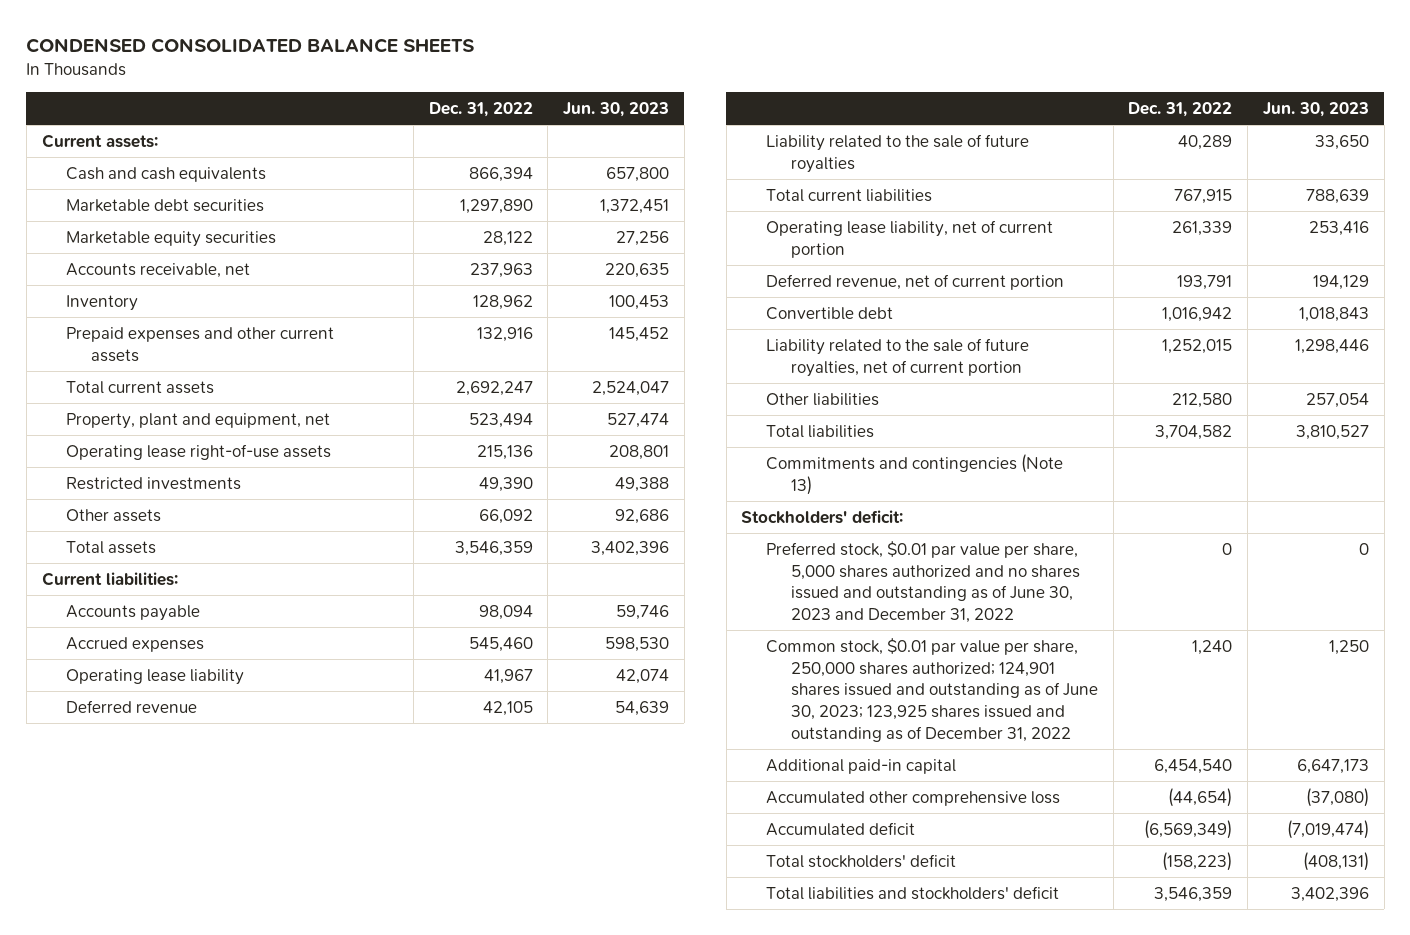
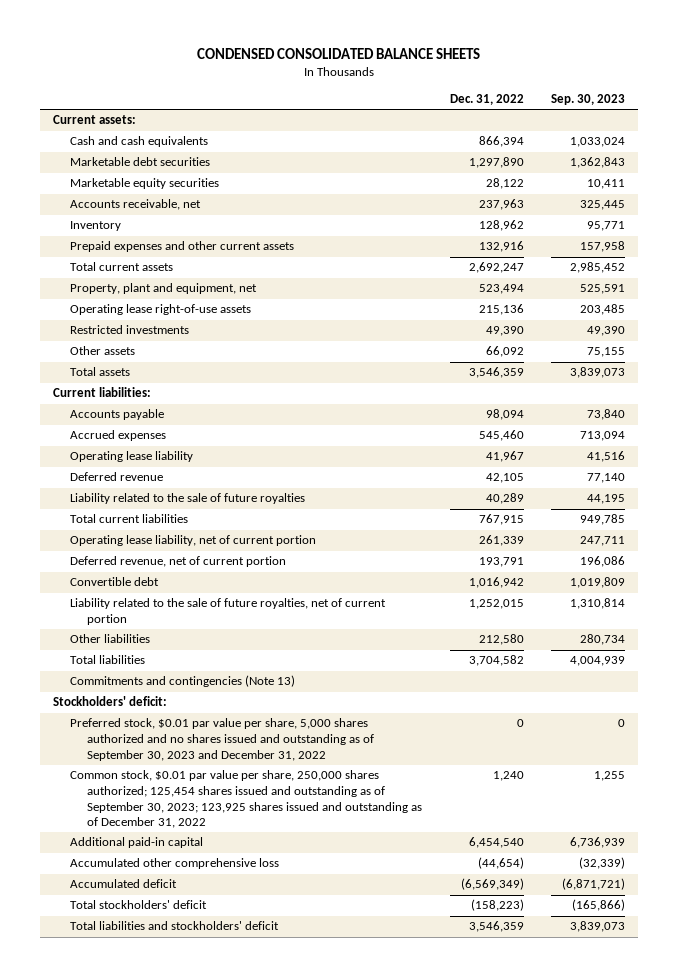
[562,101,669,117] Jun. 30, 2023 -> none
none -> [550,94,625,106] Sep. 30, 2023
[766,540,1080,623] Preferred stock, $0.01 par value per share, 5,000 shares authorized and no shares issued and outstanding as of June 30, 2023 and December 31, 2022 -> [70,718,375,761] Preferred stock, $0.01 par value per share, 5,000 shares authorized and no shares issued and outstanding as of September 30, 2023 and December 31, 2022
[766,637,1098,742] Common stock, $0.01 par value per share, 250,000 shares authorized; 124,901 shares issued and outstanding as of June 30, 2023; 123,925 shares issued and outstanding as of December 31, 2022 -> [70,770,423,829] Common stock, $0.01 par value per share, 250,000 shares authorized; 125,454 shares issued and outstanding as of September 30, 2023; 123,925 shares issued and outstanding as of December 31, 2022

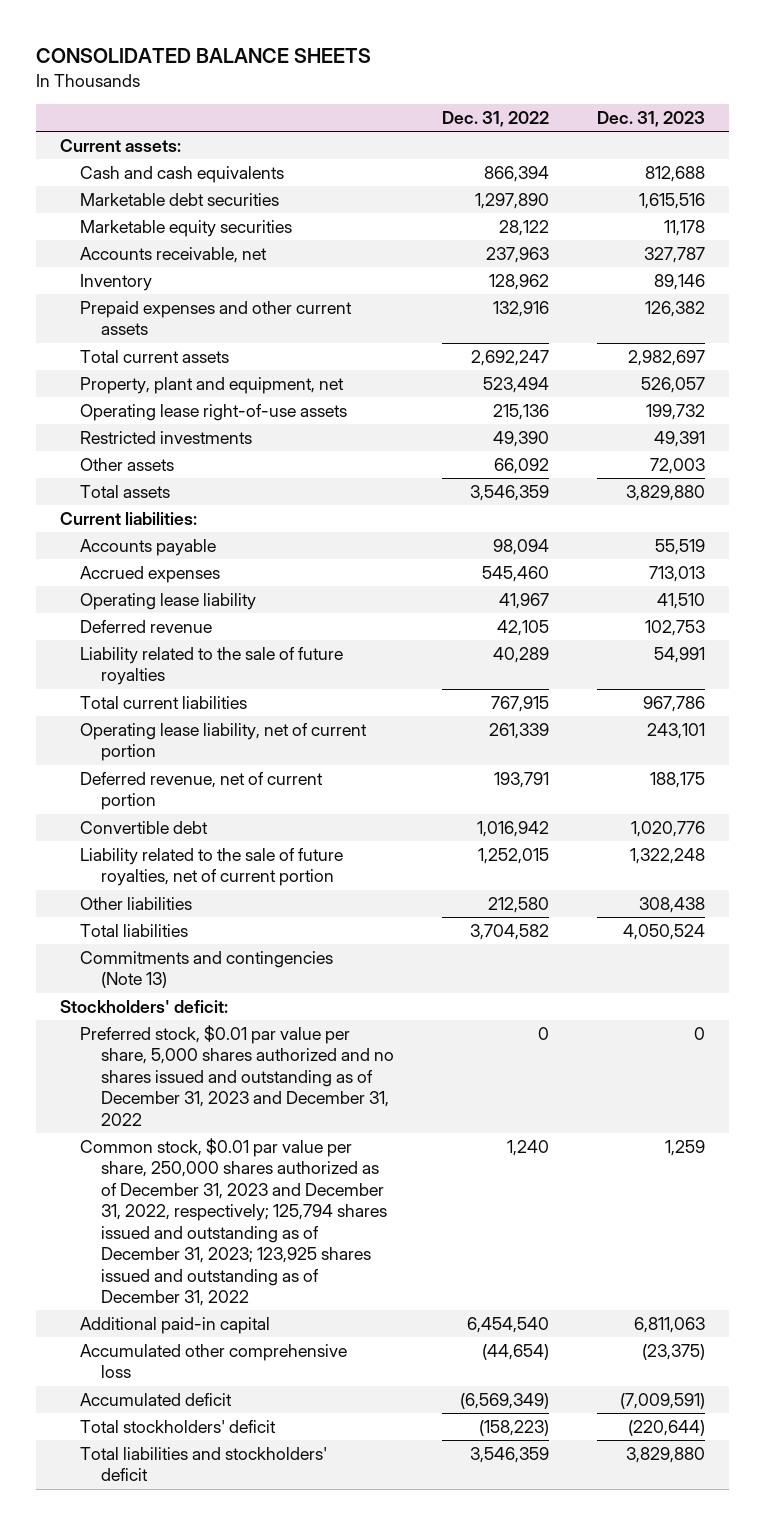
[196,48,480,60] CONDENSED CONSOLIDATED BALANCE SHEETS -> [35,48,371,64] CONSOLIDATED BALANCE SHEETS
[550,94,625,106] Sep. 30, 2023 -> none
none -> [597,111,706,128] Dec. 31, 2023
[70,718,375,761] Preferred stock, $0.01 par value per share, 5,000 shares authorized and no shares issued and outstanding as of September 30, 2023 and December 31, 2022 -> [80,1024,394,1126] Preferred stock, $0.01 par value per share, 5,000 shares authorized and no shares issued and outstanding as of December 31, 2023 and December 31, 2022
[70,770,423,829] Common stock, $0.01 par value per share, 250,000 shares authorized; 125,454 shares issued and outstanding as of September 30, 2023; 123,925 shares issued and outstanding as of December 31, 2022 -> [80,1137,387,1306] Common stock, $0.01 par value per share, 250,000 shares authorized as of December 31, 2023 and December 31, 2022, respectively; 125,794 shares issued and outstanding as of December 31, 2023; 123,925 shares issued and outstanding as of December 31, 2022

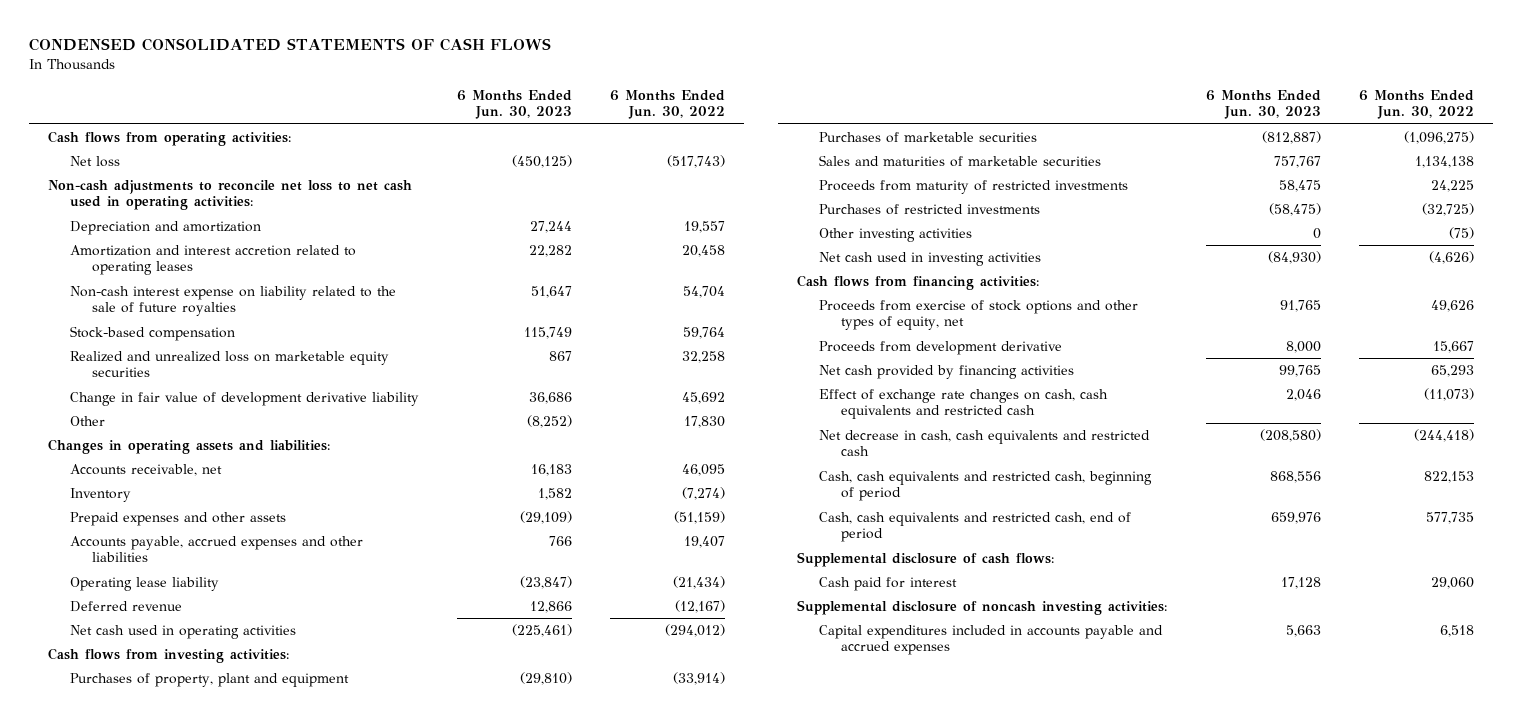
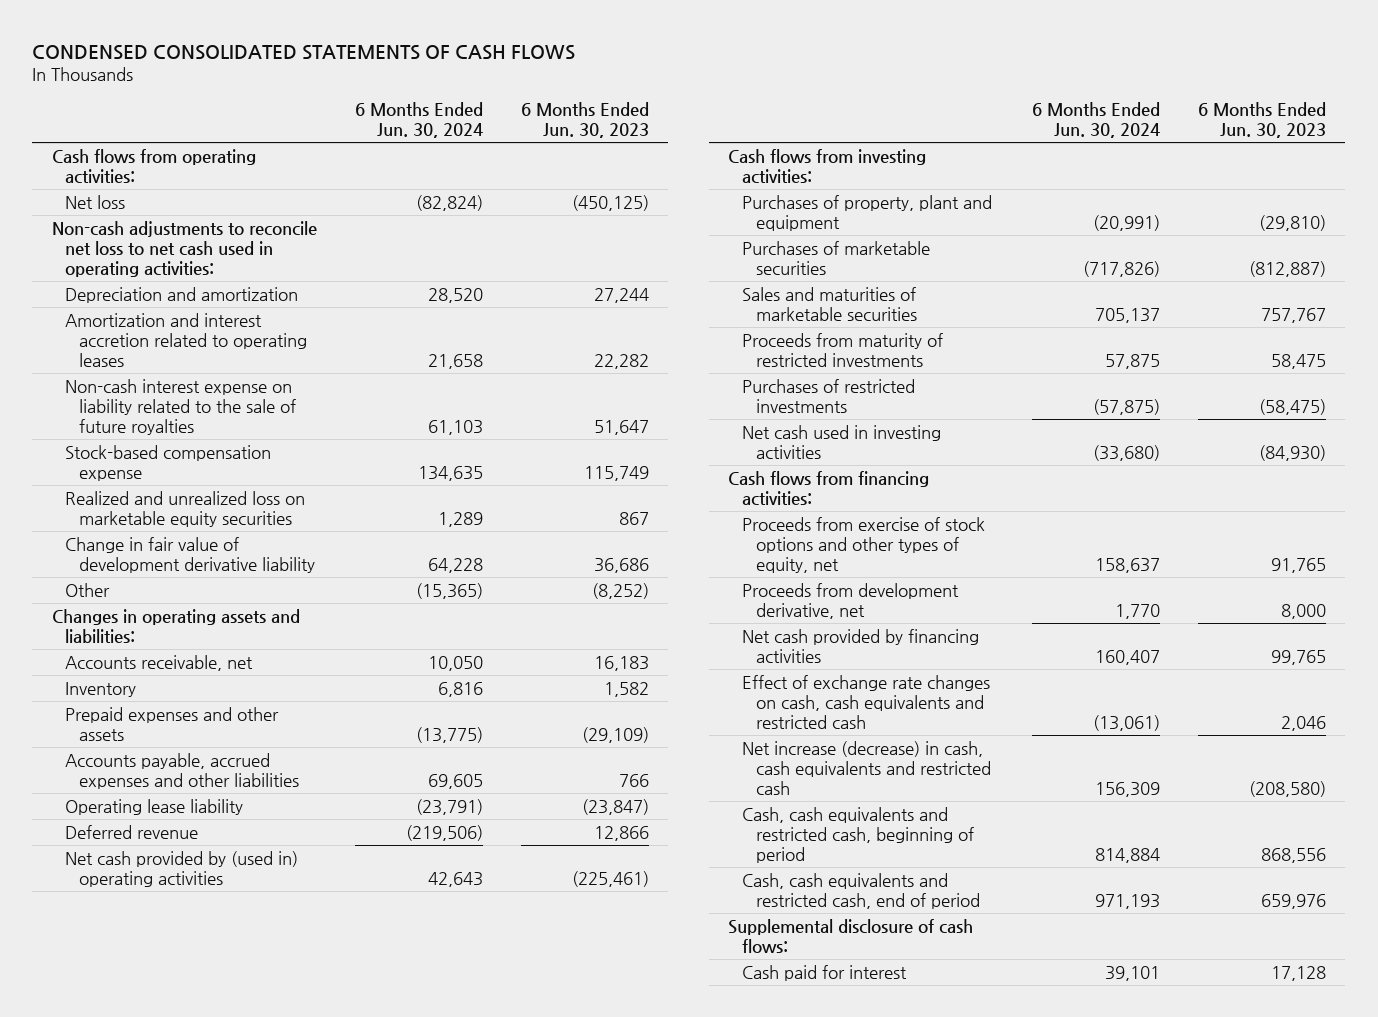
[609,89,725,120] 6 Months Ended Jun. 30, 2022 -> none
none -> [354,101,483,138] 6 Months Ended Jun. 30, 2024
[69,325,235,341] Stock-based compensation -> [65,444,272,481] Stock-based compensation expense
[69,624,296,639] Net cash used in operating activities -> [65,850,299,887] Net cash provided by (used in) operating activities
[819,227,973,242] Other investing activities -> none
[819,340,1063,355] Proceeds from development derivative -> [742,582,960,619] Proceeds from development derivative, net
[819,429,1151,457] Net decrease in cash, cash equivalents and restricted cash -> [742,740,991,795] Net increase (decrease) in cash, cash equivalents and restricted cash
[797,599,1168,615] Supplemental disclosure of noncash investing activities: -> none
[819,624,1164,656] Capital expenditures included in accounts payable and accrued expenses -> none

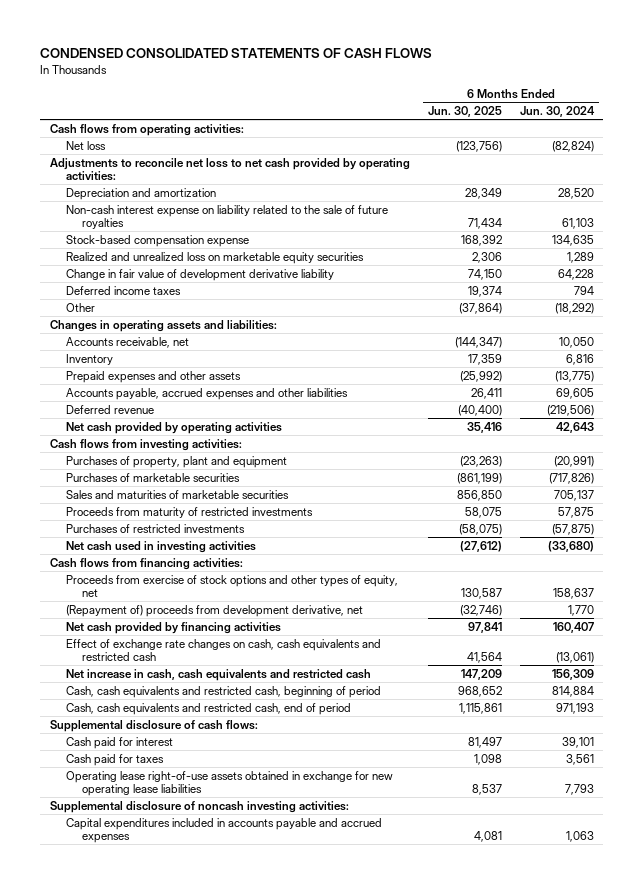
[521,101,650,138] 6 Months Ended Jun. 30, 2023 -> none
none -> [427,106,502,118] Jun. 30, 2025
[51,220,317,277] Non-cash adjustments to reconcile net loss to net cash used in operating activities: -> [49,157,410,182] Adjustments to reconcile net loss to net cash provided by operating activities:
[65,312,307,367] Amortization and interest accretion related to operating leases -> none
none -> [65,285,181,295] Deferred income taxes
[415,582,483,599] (15,365) -> [555,302,595,314] (18,292)
[65,798,244,815] Operating lease liability -> none
[65,850,299,887] Net cash provided by (used in) operating activities -> [65,421,282,434] Net cash provided by operating activities
[742,582,960,619] Proceeds from development derivative, net -> [65,604,363,617] (Repayment of) proceeds from development derivative, net
[742,740,991,795] Net increase (decrease) in cash, cash equivalents and restricted cash -> [65,668,371,681] Net increase in cash, cash equivalents and restricted cash
none -> [65,753,164,766] Cash paid for taxes
none -> [65,770,393,797] Operating lease right-of-use assets obtained in exchange for new operating lease liabilities
none -> [49,800,349,813] Supplemental disclosure of noncash investing activities:
none -> [65,817,382,844] Capital expenditures included in accounts payable and accrued expenses

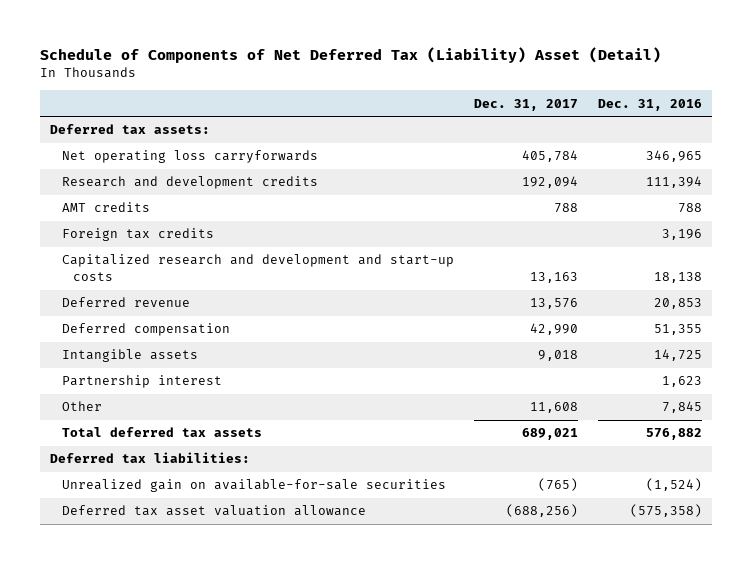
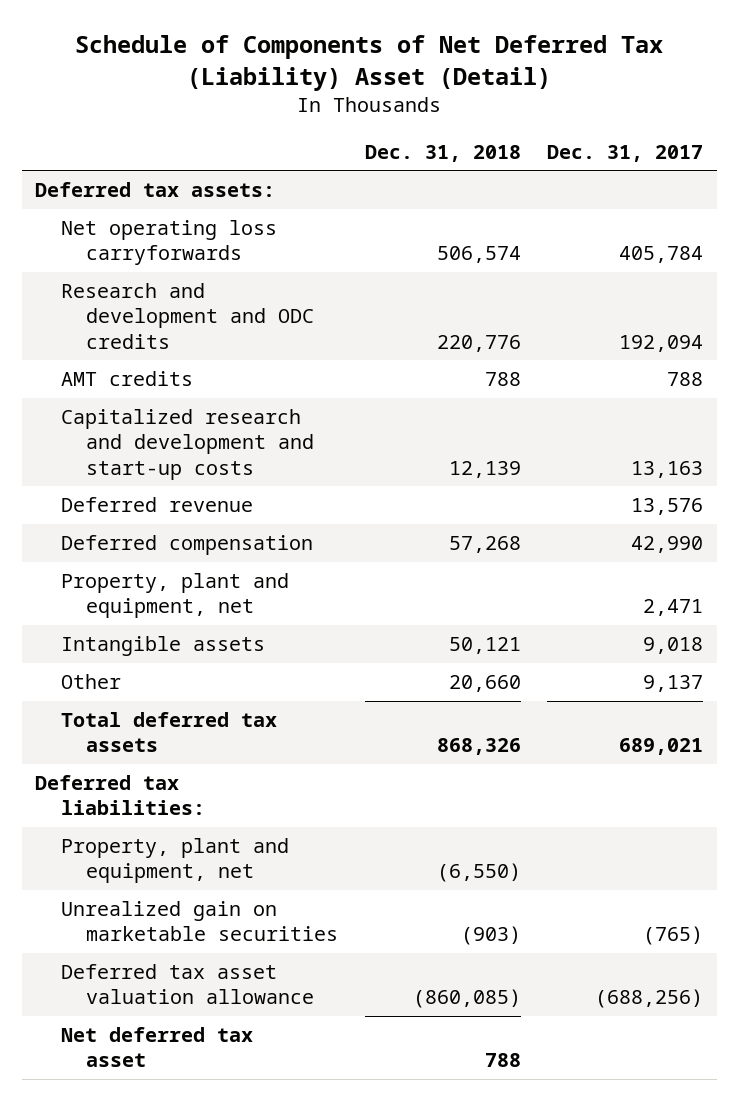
[597,98,702,111] Dec. 31, 2016 -> none
none -> [364,144,521,162] Dec. 31, 2018
[61,176,318,190] Research and development credits -> [60,283,314,349] Research and development and ODC credits
[61,228,214,242] Foreign tax credits -> none
none -> [60,573,289,619] Property, plant and equipment, net
[61,375,222,389] Partnership interest -> none
[529,402,578,414] 11,608 -> [643,675,704,693] 9,137
none -> [60,838,289,884] Property, plant and equipment, net
[61,479,446,493] Unrealized gain on available-for-sale securities -> [60,901,338,942] Unrealized gain on marketable securities
none -> [60,1027,253,1068] Net deferred tax asset

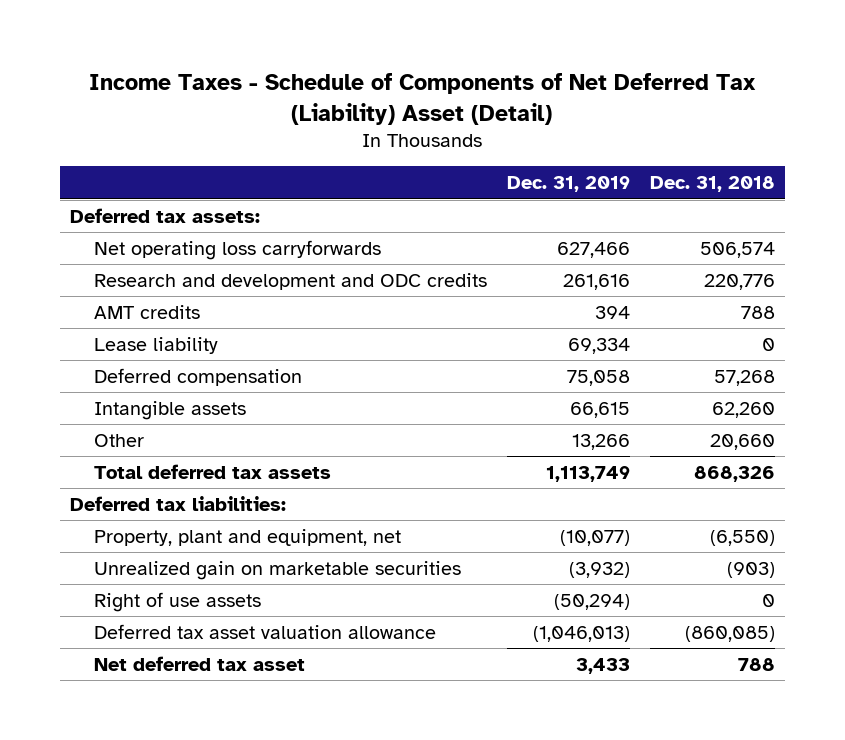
[75,35,664,91] Schedule of Components of Net Deferred Tax (Liability) Asset (Detail) -> [89,73,757,125] Income Taxes - Schedule of Components of Net Deferred Tax (Liability) Asset (Detail)
[547,144,704,162] Dec. 31, 2017 -> none
none -> [506,175,630,192] Dec. 31, 2019
[60,409,314,480] Capitalized research and development and start-up costs -> none
[60,497,253,513] Deferred revenue -> none
none -> [93,336,218,354] Lease liability
[60,573,289,619] Property, plant and equipment, net -> none
[448,637,521,655] 50,121 -> [711,401,775,418] 62,260
none -> [93,591,261,612] Right of use assets

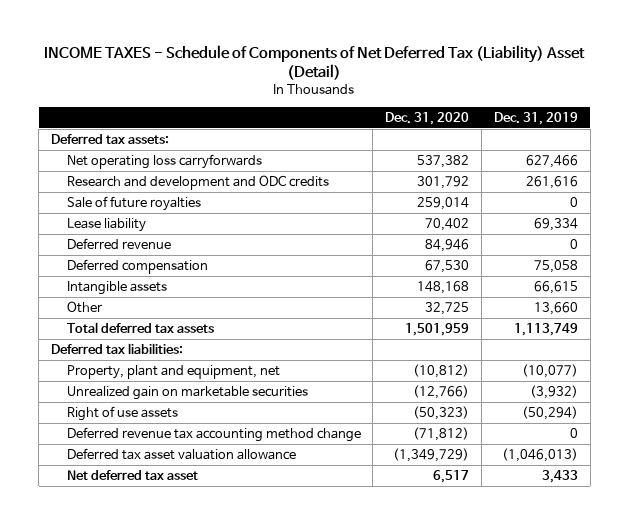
[89,73,757,125] Income Taxes - Schedule of Components of Net Deferred Tax (Liability) Asset (Detail) -> [44,44,586,81] INCOME TAXES - Schedule of Components of Net Deferred Tax (Liability) Asset (Detail)
[649,175,775,192] Dec. 31, 2018 -> none
none -> [385,111,470,125] Dec. 31, 2020
[93,304,200,319] AMT credits -> none
none -> [66,196,201,212] Sale of future royalties
none -> [66,238,171,250] Deferred revenue
[571,433,630,450] 13,266 -> [533,302,578,316] 13,660
none -> [66,427,361,443] Deferred revenue tax accounting method change

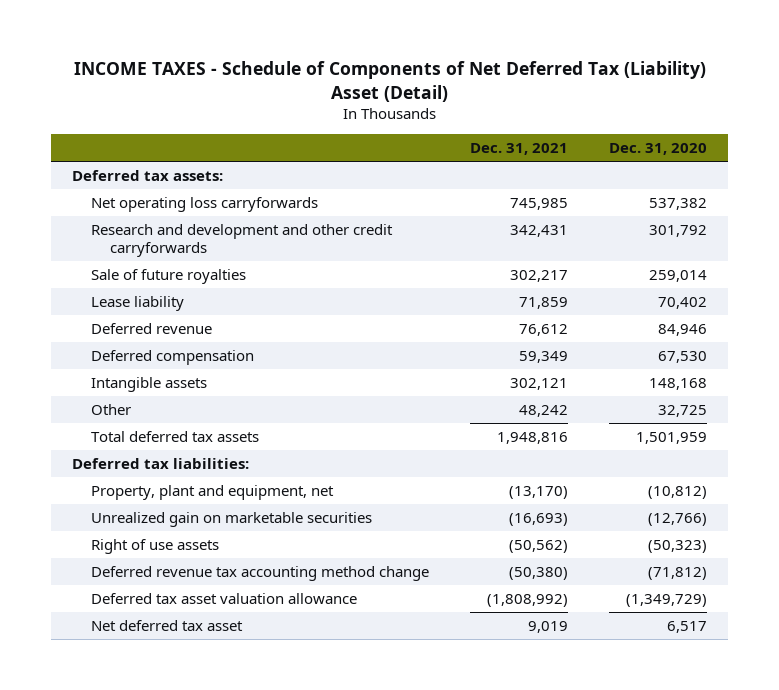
[493,111,578,125] Dec. 31, 2019 -> none
none -> [470,143,569,156] Dec. 31, 2021
[66,175,329,191] Research and development and ODC credits -> [91,223,394,258] Research and development and other credit carryforwards

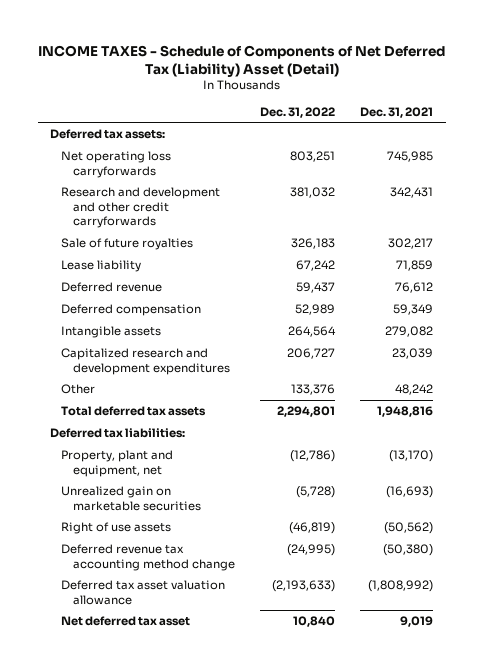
[609,143,708,156] Dec. 31, 2020 -> none
none -> [259,106,335,118] Dec. 31, 2022
[510,377,569,390] 302,121 -> [385,326,434,338] 279,082
none -> [61,348,230,375] Capitalized research and development expenditures

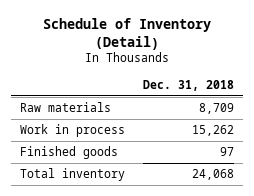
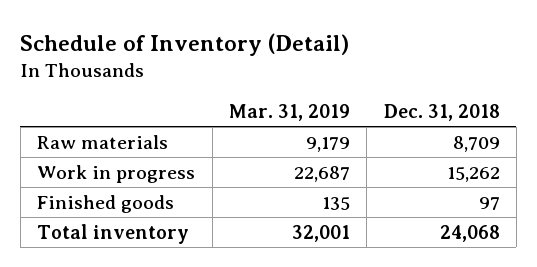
none -> [228,104,350,122] Mar. 31, 2019
[19,124,125,138] Work in process -> [37,164,196,183] Work in progress

